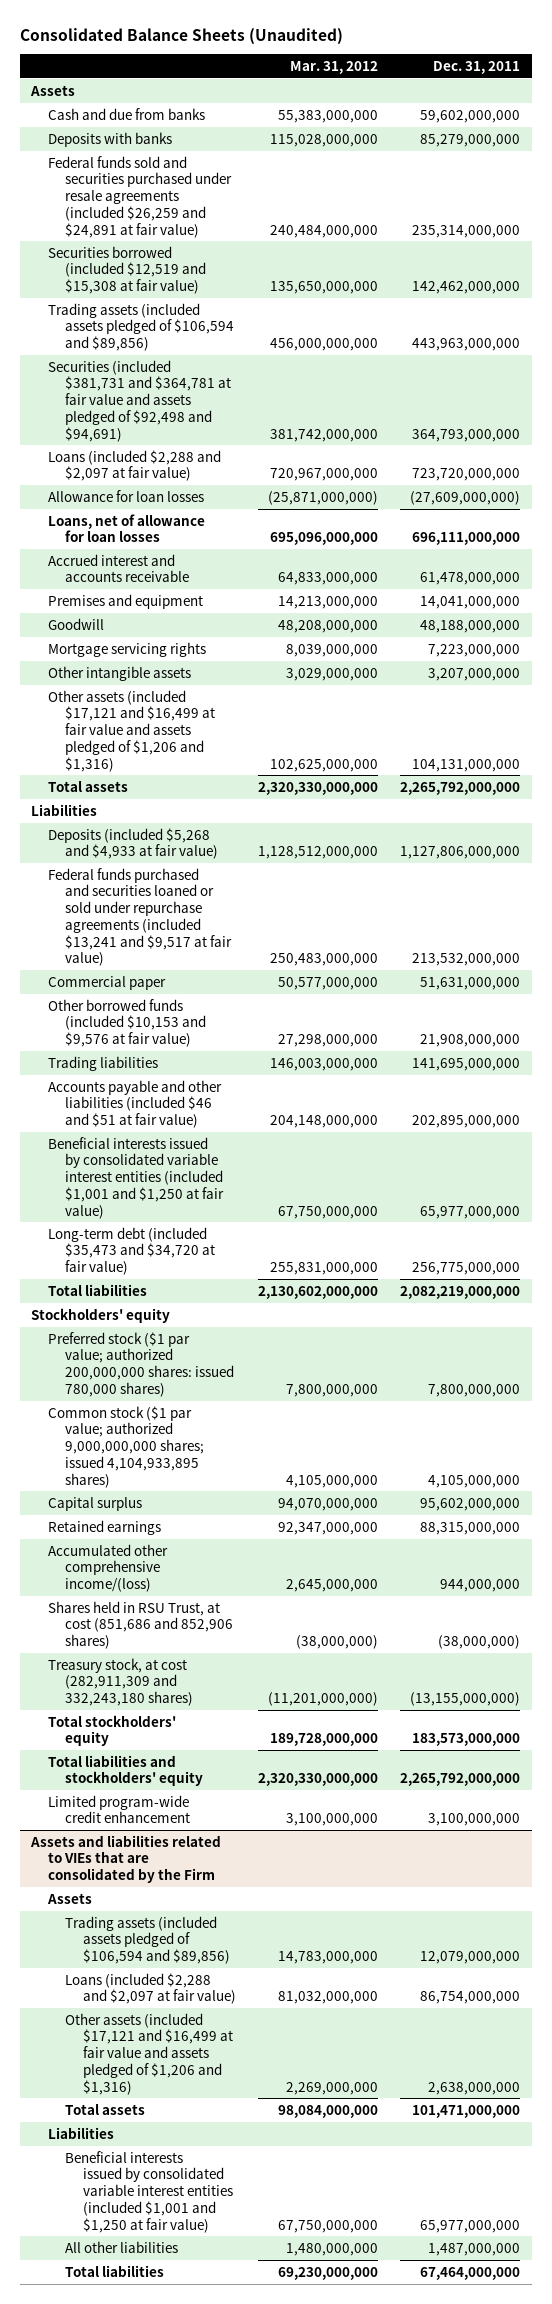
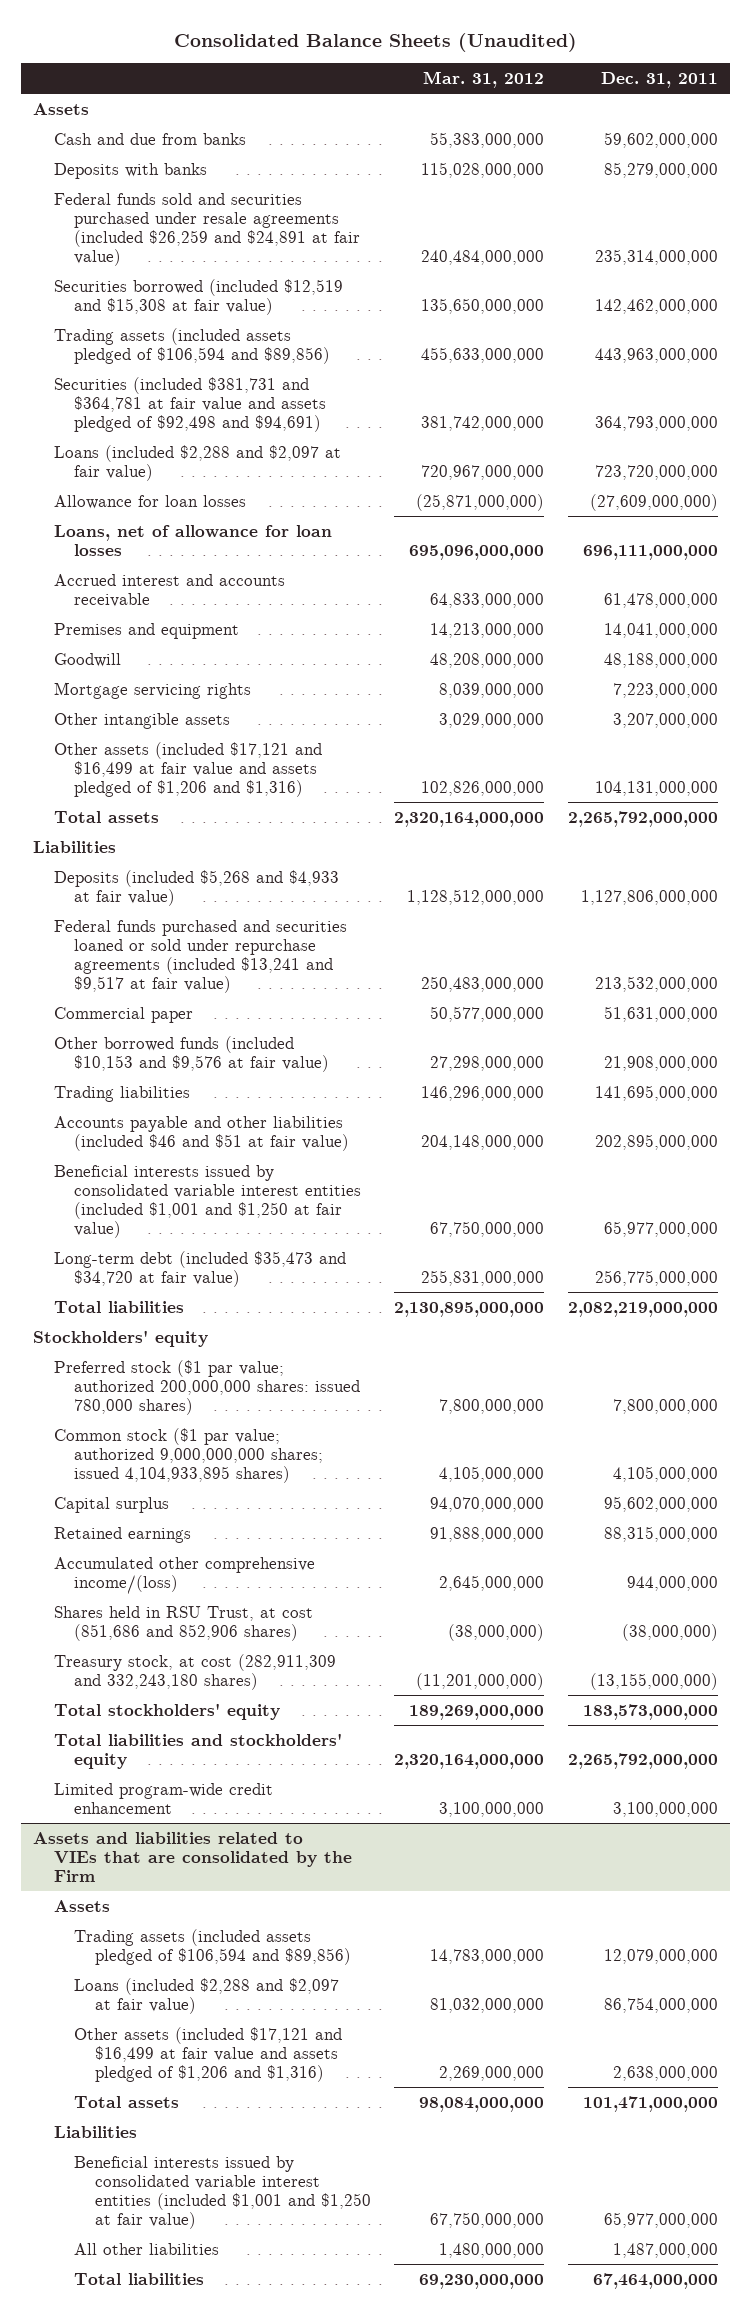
[270,338,379,352] 456,000,000,000 -> [421,346,545,363] 455,633,000,000
[270,758,379,772] 102,625,000,000 -> [421,780,545,796] 102,826,000,000
[258,781,379,795] 2,320,330,000,000 -> [394,811,545,827] 2,320,164,000,000
[270,1057,379,1071] 146,003,000,000 -> [421,1085,545,1101] 146,296,000,000
[258,1285,379,1299] 2,130,602,000,000 -> [394,1301,545,1317] 2,130,895,000,000
[278,1521,379,1535] 92,347,000,000 -> [430,1526,545,1542] 91,888,000,000
[270,1733,379,1747] 189,728,000,000 -> [409,1704,545,1720] 189,269,000,000
[258,1773,379,1787] 2,320,330,000,000 -> [394,1753,545,1769] 2,320,164,000,000

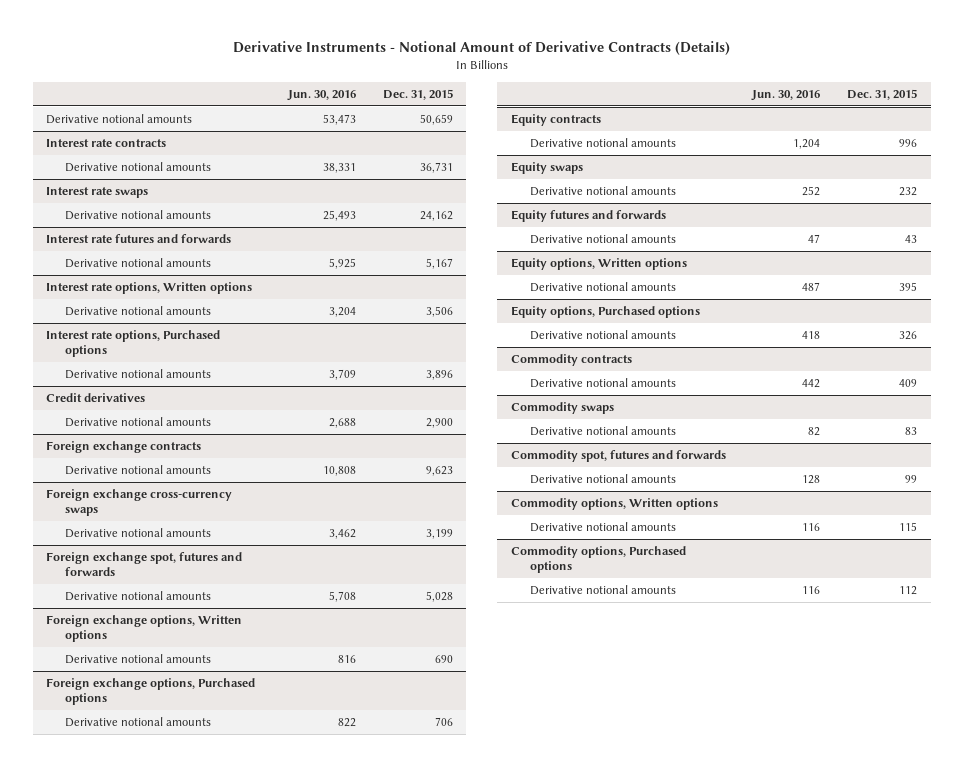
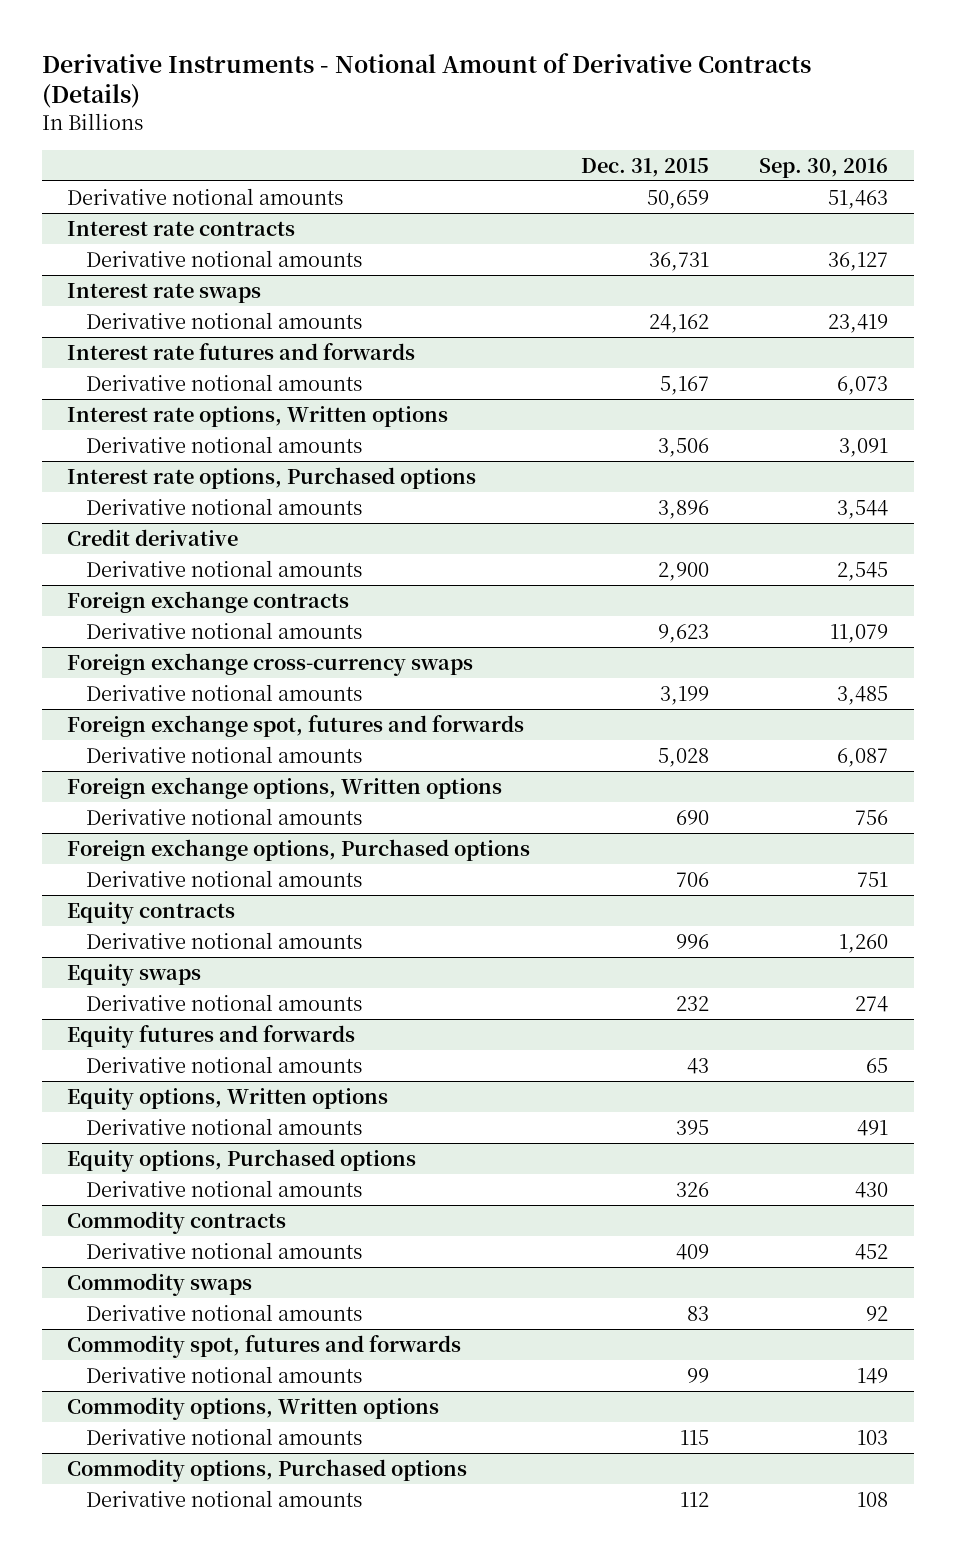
[286,89,356,101] Jun. 30, 2016 -> none
none -> [759,157,889,178] Sep. 30, 2016
[46,392,146,402] Credit derivatives -> [67,528,239,546] Credit derivative

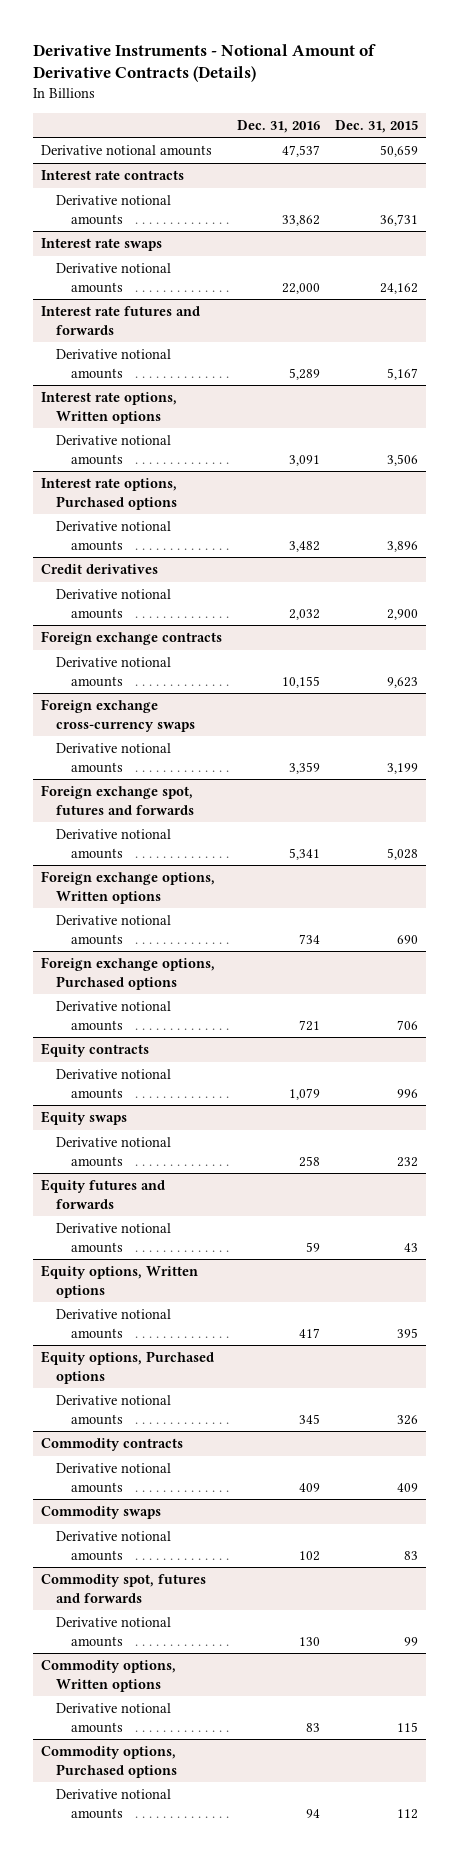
[759,157,889,178] Sep. 30, 2016 -> none
none -> [236,119,320,133] Dec. 31, 2016
[67,528,239,546] Credit derivative -> [40,564,158,575] Credit derivatives

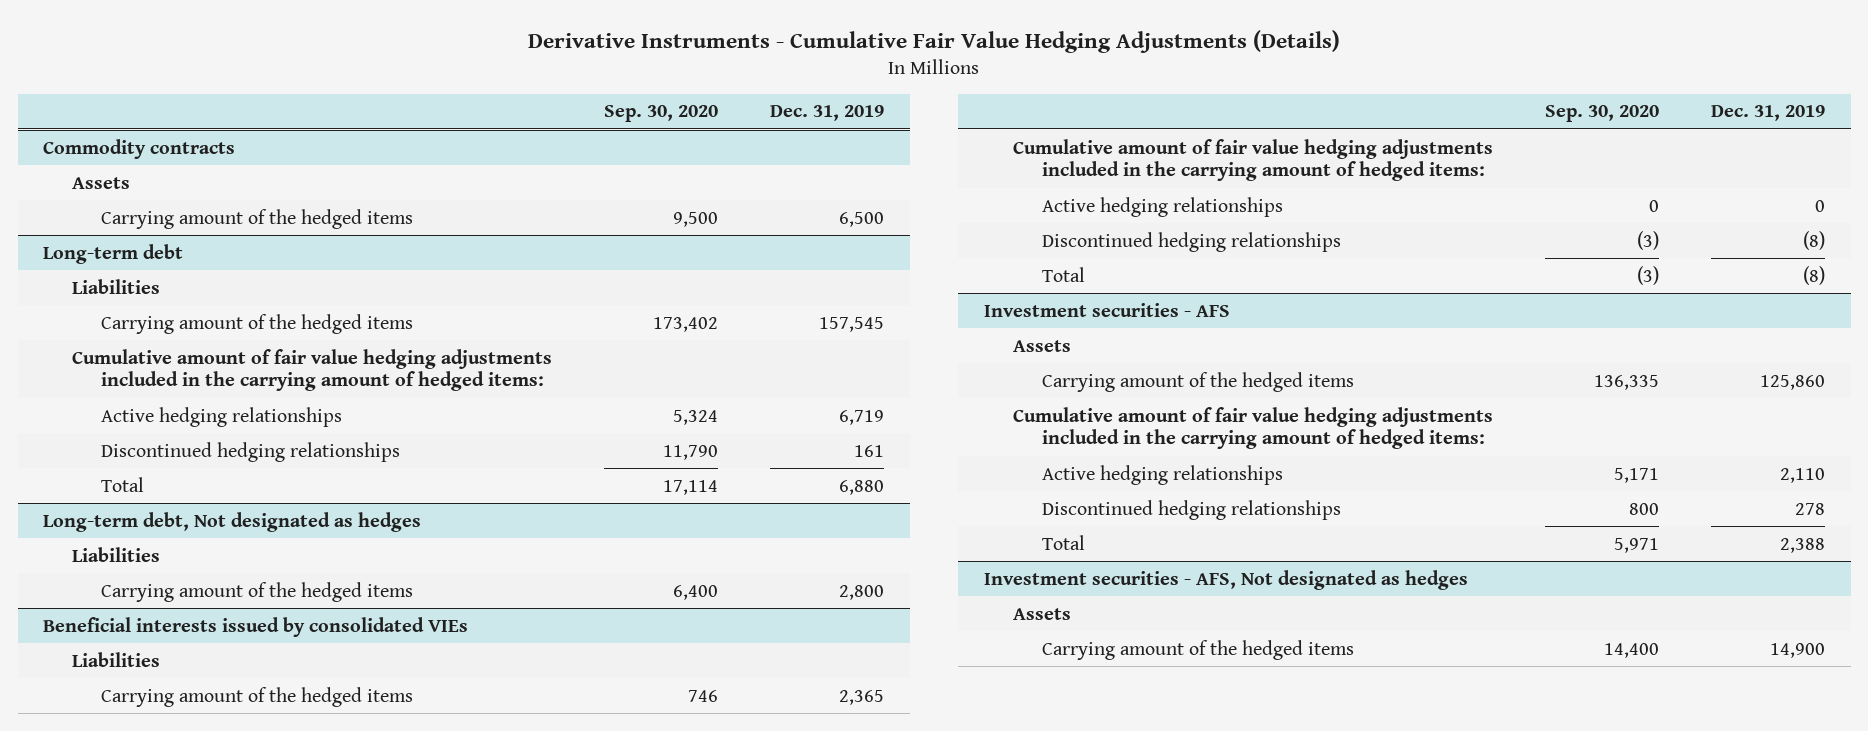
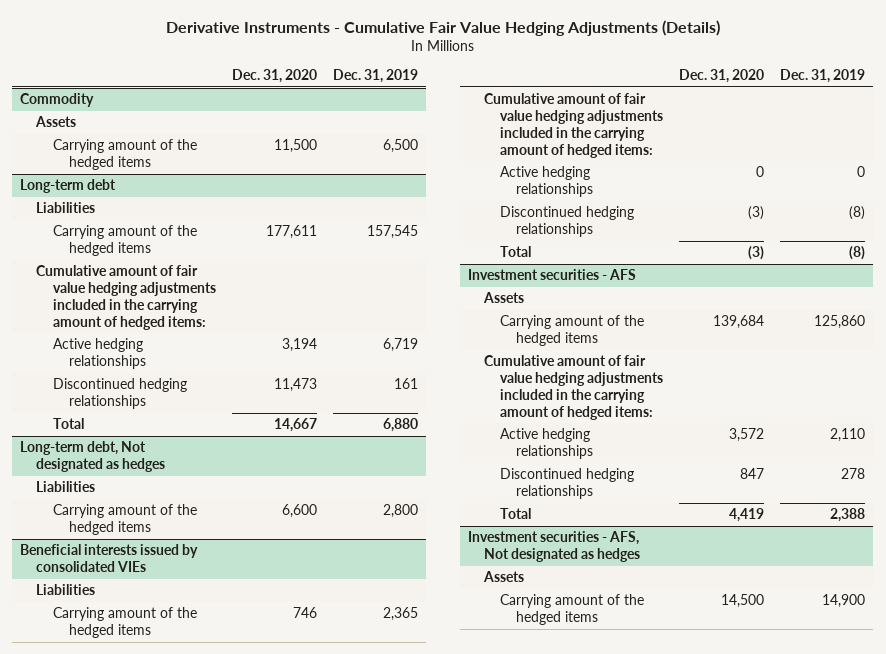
[603,105,718,123] Sep. 30, 2020 -> none
none -> [231,69,317,84] Dec. 31, 2020
[43,138,236,159] Commodity contracts -> [20,93,95,108] Commodity

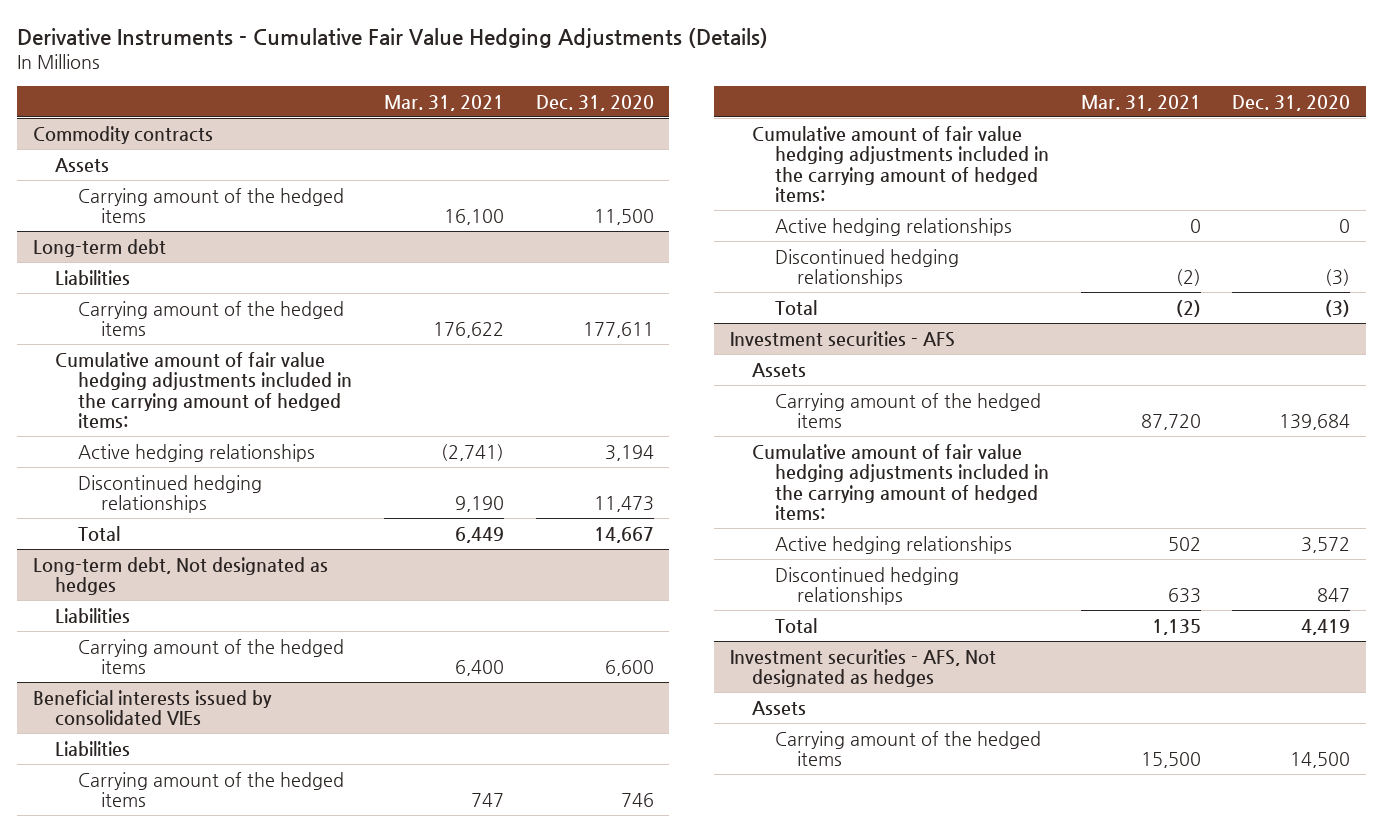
[333,69,419,84] Dec. 31, 2019 -> none
none -> [383,94,504,111] Mar. 31, 2021
[20,93,95,108] Commodity -> [32,125,213,144] Commodity contracts

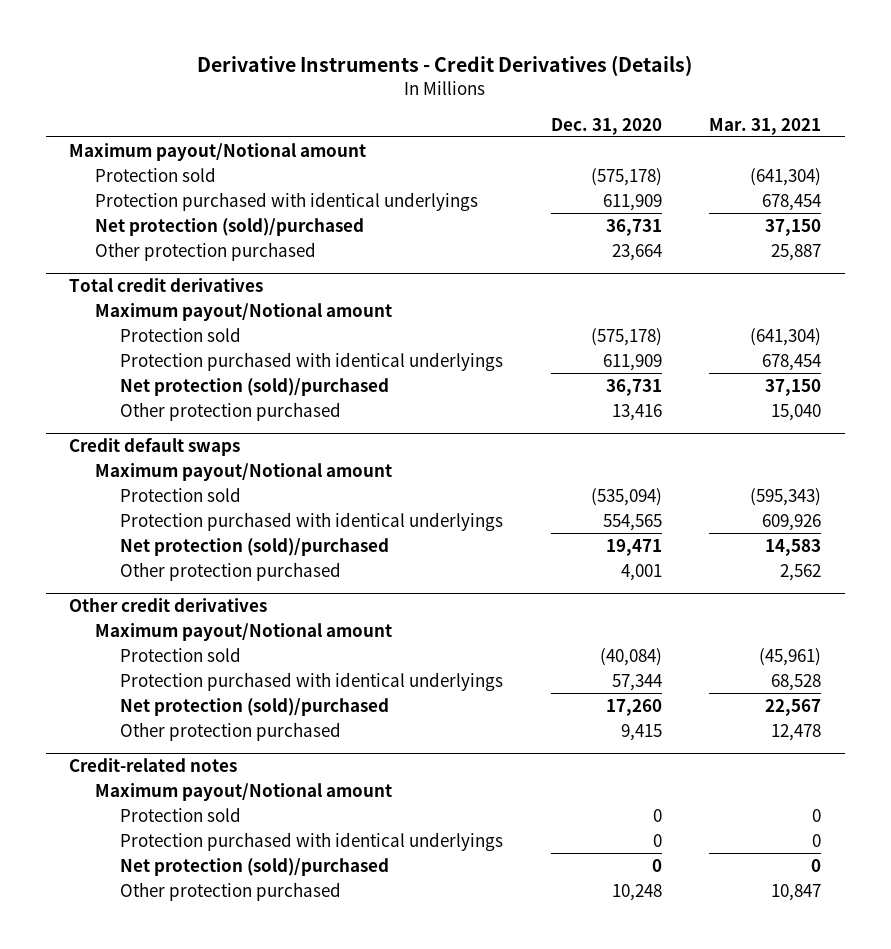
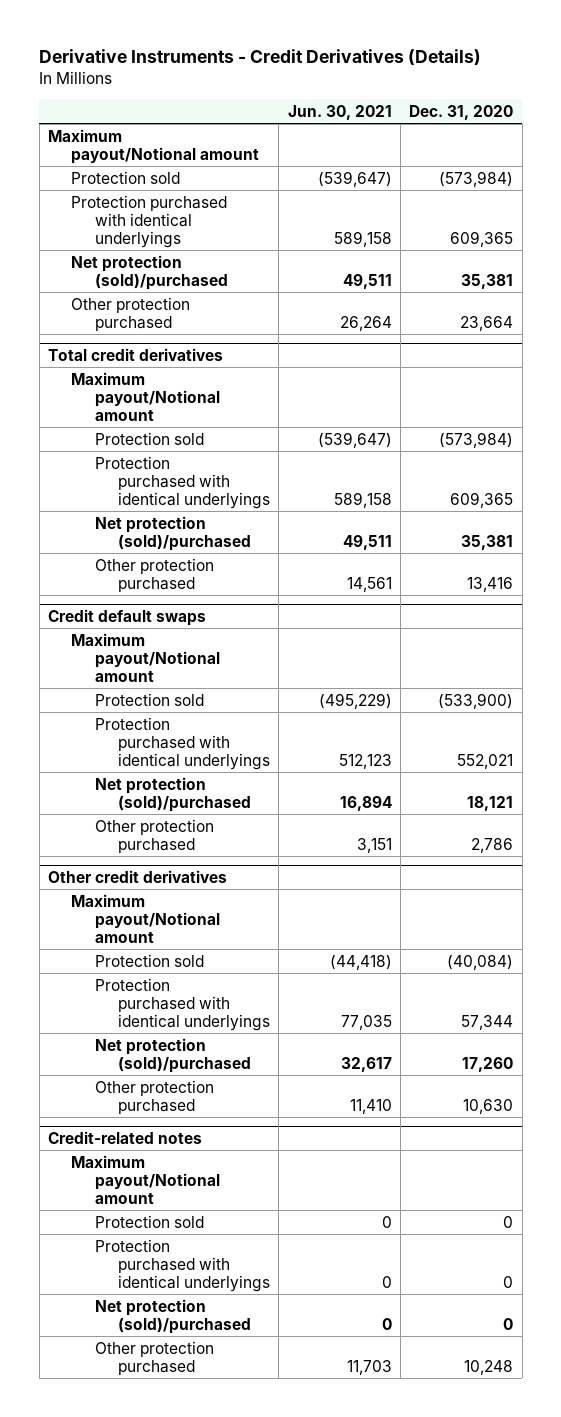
[709,117,822,135] Mar. 31, 2021 -> none
none -> [287,104,392,120] Jun. 30, 2021
[590,167,662,186] (575,178) -> [439,170,514,187] (573,984)
[602,193,662,211] 611,909 -> [450,230,514,247] 609,365
[605,218,662,236] 36,731 -> [461,273,514,289] 35,381
[590,327,662,346] (575,178) -> [439,431,514,448] (573,984)
[602,353,662,371] 611,909 -> [450,491,514,508] 609,365
[605,378,662,396] 36,731 -> [461,534,514,550] 35,381
[590,487,662,506] (535,094) -> [438,692,514,709] (533,900)
[602,513,662,531] 554,565 -> [457,753,514,769] 552,021
[605,538,662,556] 19,471 -> [467,795,514,811] 18,121
[620,563,662,581] 4,001 -> [471,837,514,853] 2,786
[620,723,662,741] 9,415 -> [463,1098,514,1114] 10,630

